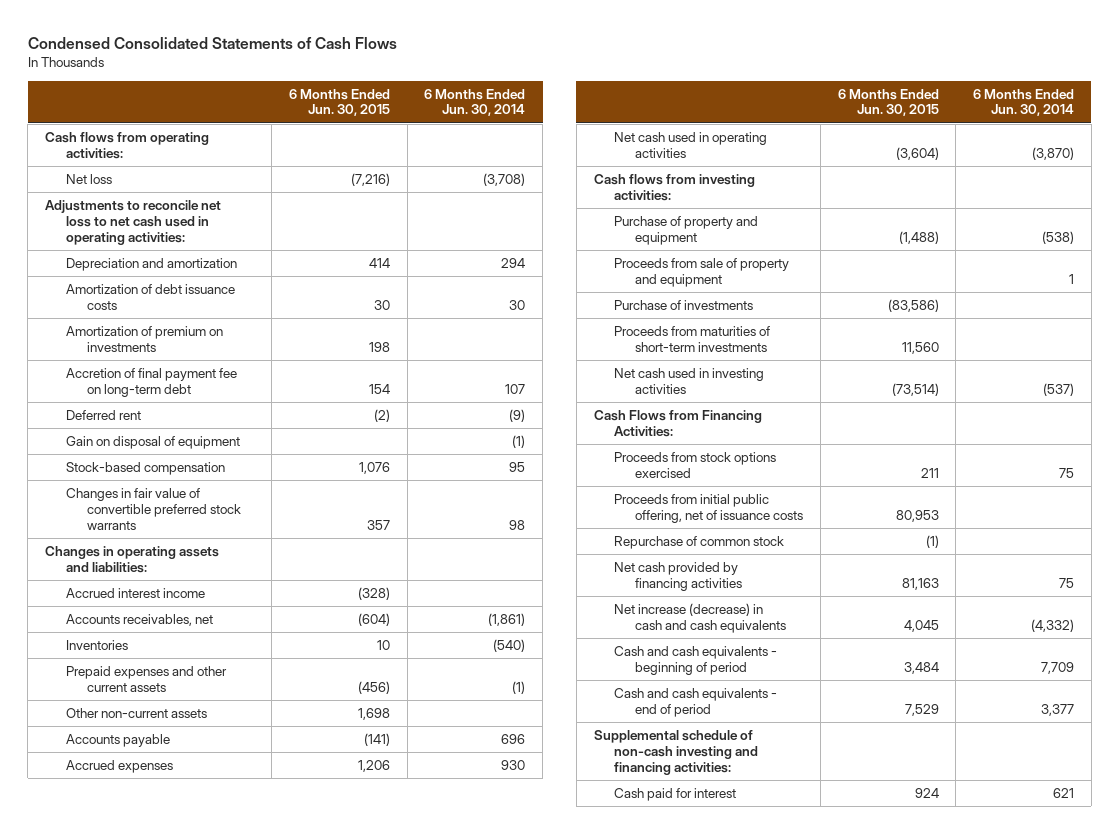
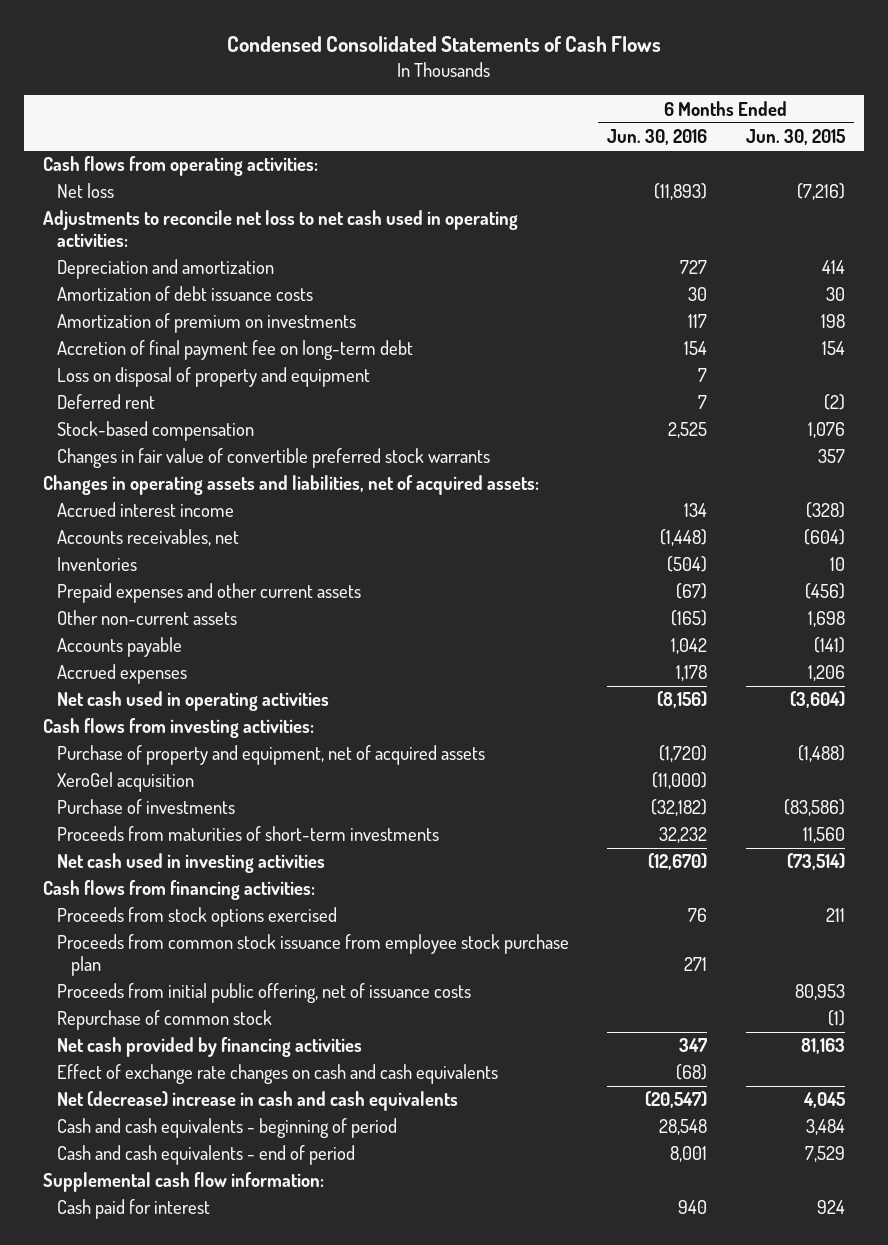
[424,88,526,117] 6 Months Ended Jun. 30, 2014 -> none
none -> [607,129,708,146] Jun. 30, 2016
none -> [56,367,370,388] Loss on disposal of property and equipment
[65,436,240,450] Gain on disposal of equipment -> none
[45,546,220,573] Changes in operating assets and liabilities: -> [42,475,539,496] Changes in operating assets and liabilities, net of acquired assets:
[614,258,790,287] Proceeds from sale of property and equipment -> none
[614,216,759,245] Purchase of property and equipment -> [56,745,485,766] Purchase of property and equipment, net of acquired assets
none -> [56,772,194,793] XeroGel acquisition
[593,410,762,437] Cash Flows from Financing Activities: -> [42,880,315,901] Cash flows from financing activities:
none -> [56,934,569,976] Proceeds from common stock issuance from employee stock purchase plan
none -> [56,1064,498,1085] Effect of exchange rate changes on cash and cash equivalents
[614,603,787,633] Net increase (decrease) in cash and cash equivalents -> [56,1091,458,1112] Net (decrease) increase in cash and cash equivalents
[593,730,759,775] Supplemental schedule of non-cash investing and financing activities: -> none
none -> [42,1172,324,1193] Supplemental cash flow information:

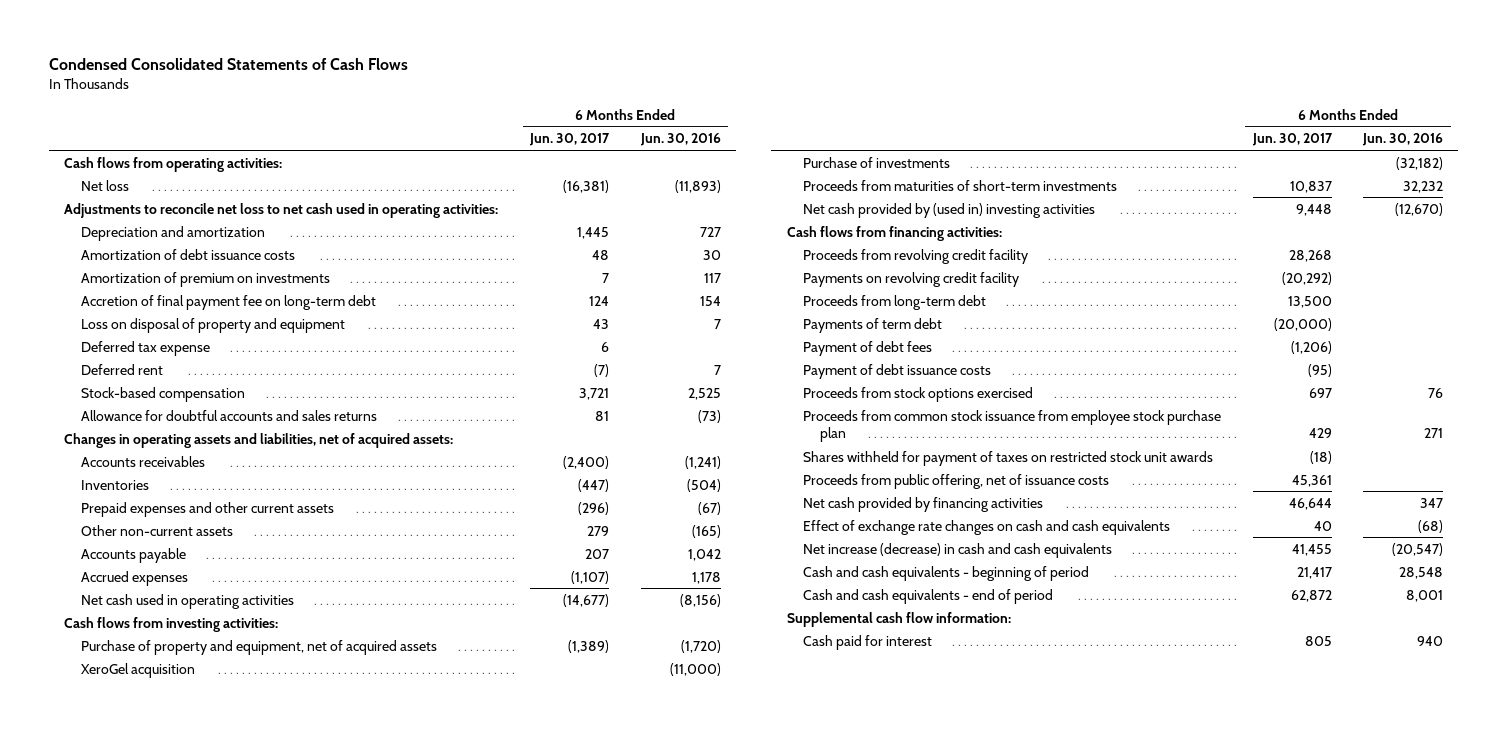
[745,129,845,146] Jun. 30, 2015 -> none
none -> [529,133,611,147] Jun. 30, 2017
none -> [81,340,211,356] Deferred tax expense
[56,448,490,469] Changes in fair value of convertible preferred stock warrants -> none
none -> [81,409,378,421] Allowance for doubtful accounts and sales returns
[56,502,234,518] Accrued interest income -> none
[56,529,239,547] Accounts receivables, net -> [81,455,206,467] Accounts receivables
[660,529,708,547] (1,448) -> [684,455,721,469] (1,241)
[56,853,325,874] Net cash used in investing activities -> [803,202,1096,218] Net cash provided by (used in) investing activities
none -> [803,248,1029,264] Proceeds from revolving credit facility
none -> [803,271,1020,287] Payments on revolving credit facility
none -> [803,294,987,310] Proceeds from long-term debt
none -> [803,317,943,333] Payments of term debt
none -> [803,340,933,356] Payment of debt fees
none -> [803,363,992,379] Payment of debt issuance costs
[56,1010,272,1031] Repurchase of common stock -> none
none -> [803,450,1214,466] Shares withheld for payment of taxes on restricted stock unit awards
[56,983,471,1004] Proceeds from initial public offering, net of issuance costs -> [803,473,1110,489] Proceeds from public offering, net of issuance costs
[56,1091,458,1112] Net (decrease) increase in cash and cash equivalents -> [803,542,1113,558] Net increase (decrease) in cash and cash equivalents

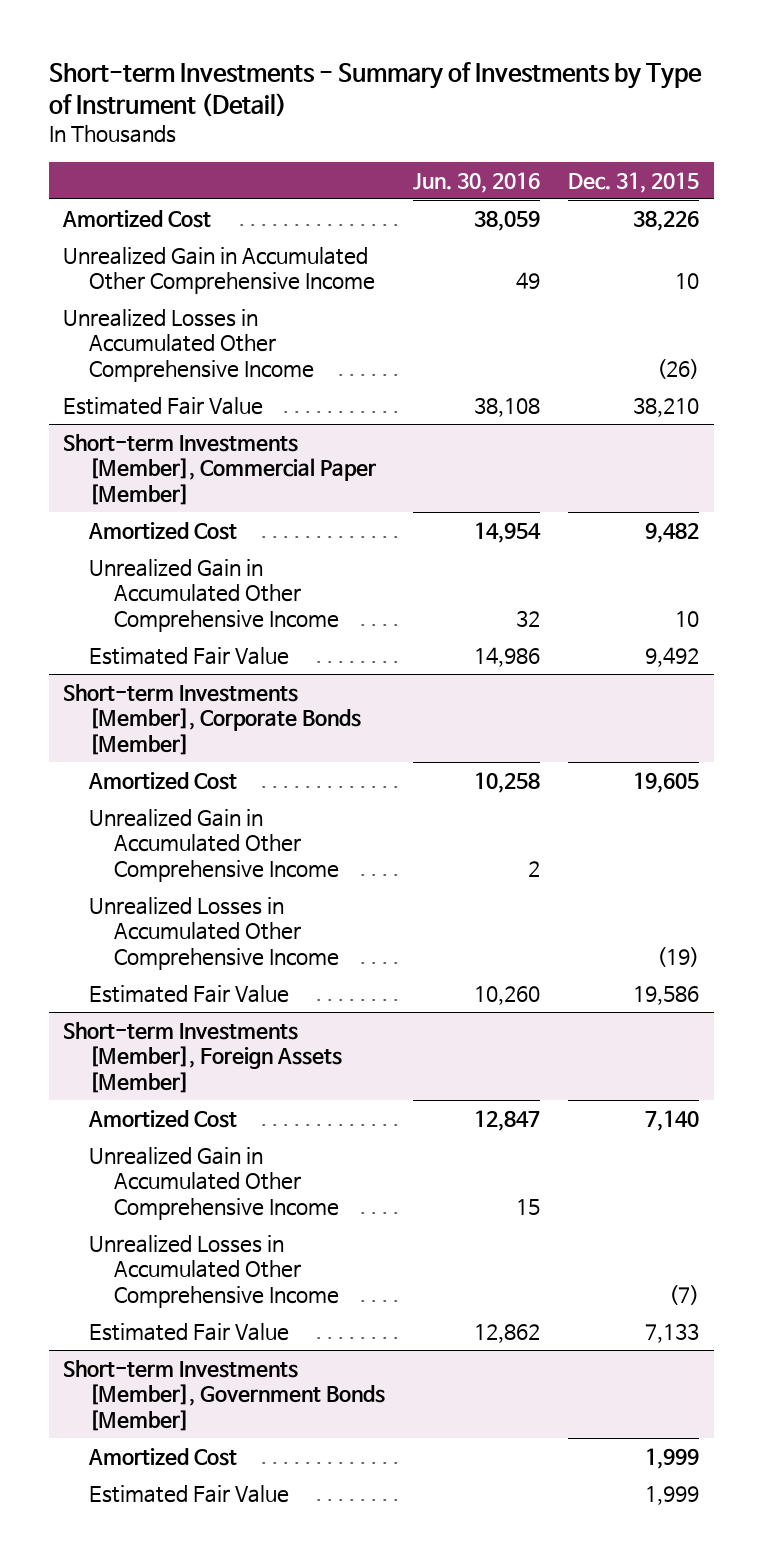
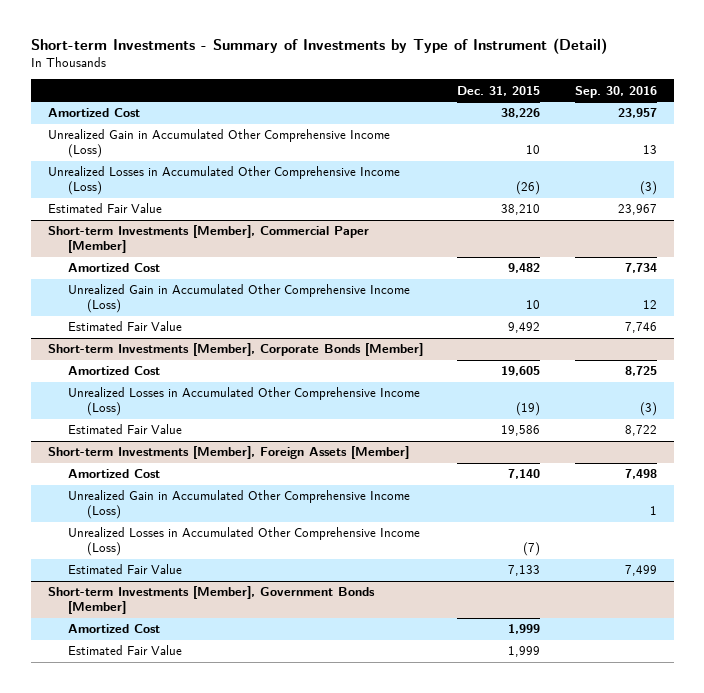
[413,171,541,193] Jun. 30, 2016 -> none
none -> [574,85,657,98] Sep. 30, 2016
[63,246,375,295] Unrealized Gain in Accumulated Other Comprehensive Income -> [47,129,390,159] Unrealized Gain in Accumulated Other Comprehensive Income (Loss)
[63,308,314,382] Unrealized Losses in Accumulated Other Comprehensive Income -> [47,166,400,196] Unrealized Losses in Accumulated Other Comprehensive Income (Loss)
[88,558,340,632] Unrealized Gain in Accumulated Other Comprehensive Income -> [67,284,410,314] Unrealized Gain in Accumulated Other Comprehensive Income (Loss)
[88,808,340,882] Unrealized Gain in Accumulated Other Comprehensive Income -> none
[88,896,340,970] Unrealized Losses in Accumulated Other Comprehensive Income -> [67,387,420,417] Unrealized Losses in Accumulated Other Comprehensive Income (Loss)
[88,1146,340,1220] Unrealized Gain in Accumulated Other Comprehensive Income -> [67,490,410,520] Unrealized Gain in Accumulated Other Comprehensive Income (Loss)
[88,1234,340,1308] Unrealized Losses in Accumulated Other Comprehensive Income -> [67,527,420,557] Unrealized Losses in Accumulated Other Comprehensive Income (Loss)

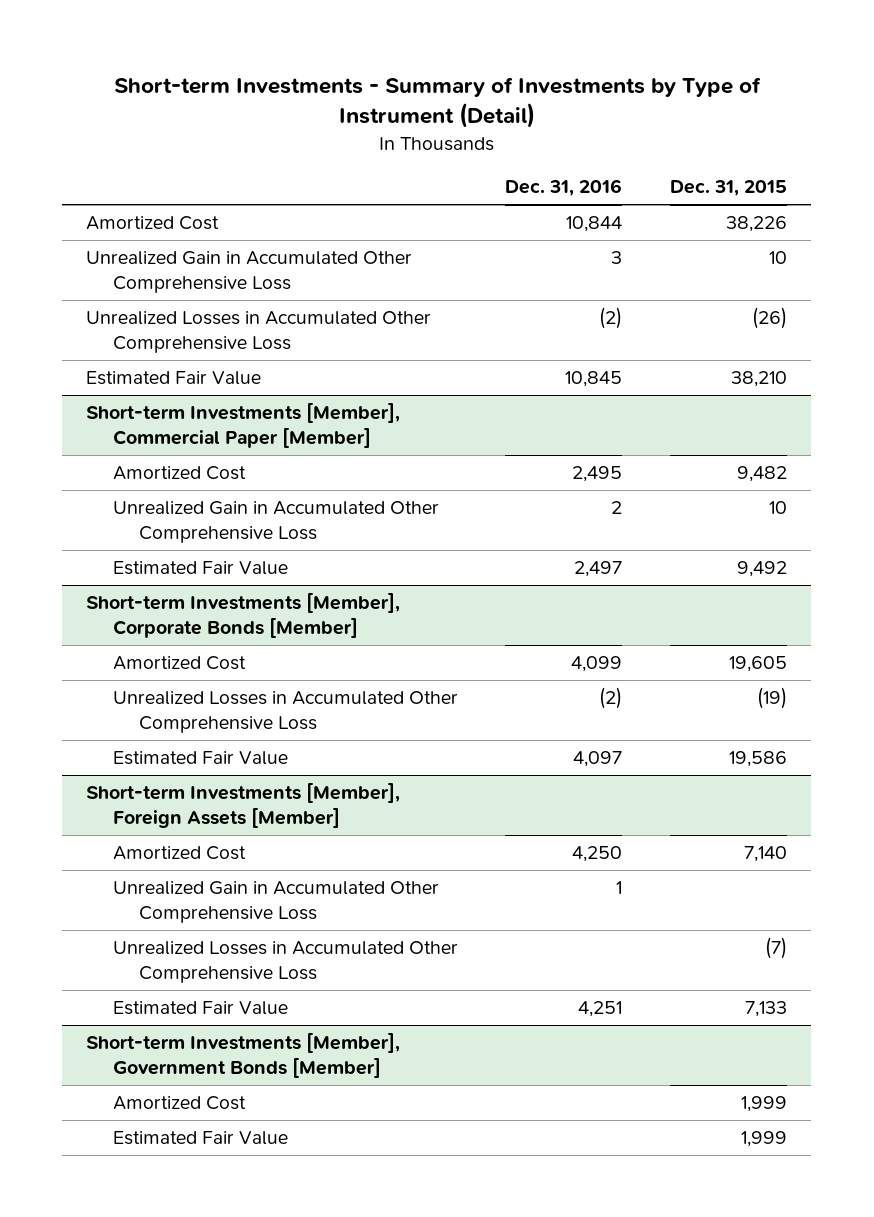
[574,85,657,98] Sep. 30, 2016 -> none
none -> [505,179,623,197] Dec. 31, 2016
[47,129,390,159] Unrealized Gain in Accumulated Other Comprehensive Income (Loss) -> [86,251,413,294] Unrealized Gain in Accumulated Other Comprehensive Loss
[47,166,400,196] Unrealized Losses in Accumulated Other Comprehensive Income (Loss) -> [86,311,432,354] Unrealized Losses in Accumulated Other Comprehensive Loss
[67,284,410,314] Unrealized Gain in Accumulated Other Comprehensive Income (Loss) -> [112,501,439,544] Unrealized Gain in Accumulated Other Comprehensive Loss
[67,387,420,417] Unrealized Losses in Accumulated Other Comprehensive Income (Loss) -> [112,691,458,734] Unrealized Losses in Accumulated Other Comprehensive Loss
[67,490,410,520] Unrealized Gain in Accumulated Other Comprehensive Income (Loss) -> [112,881,439,924] Unrealized Gain in Accumulated Other Comprehensive Loss
[67,527,420,557] Unrealized Losses in Accumulated Other Comprehensive Income (Loss) -> [112,941,458,984] Unrealized Losses in Accumulated Other Comprehensive Loss

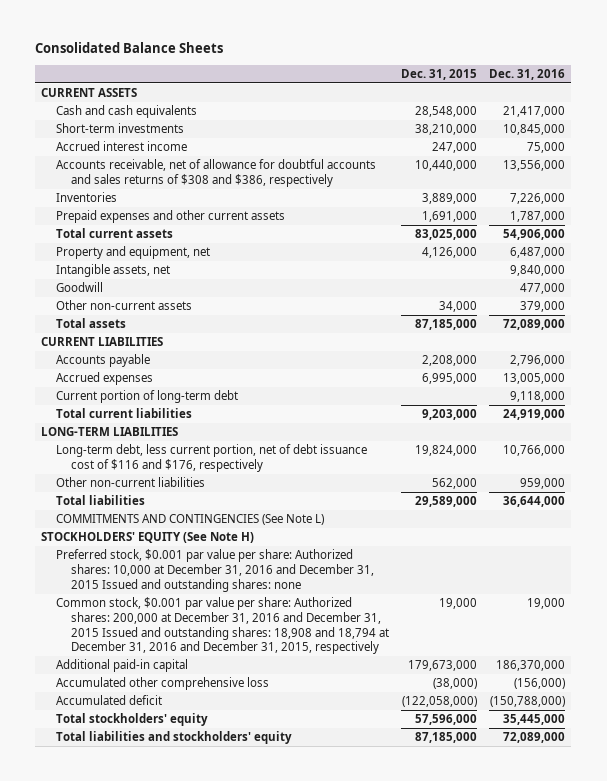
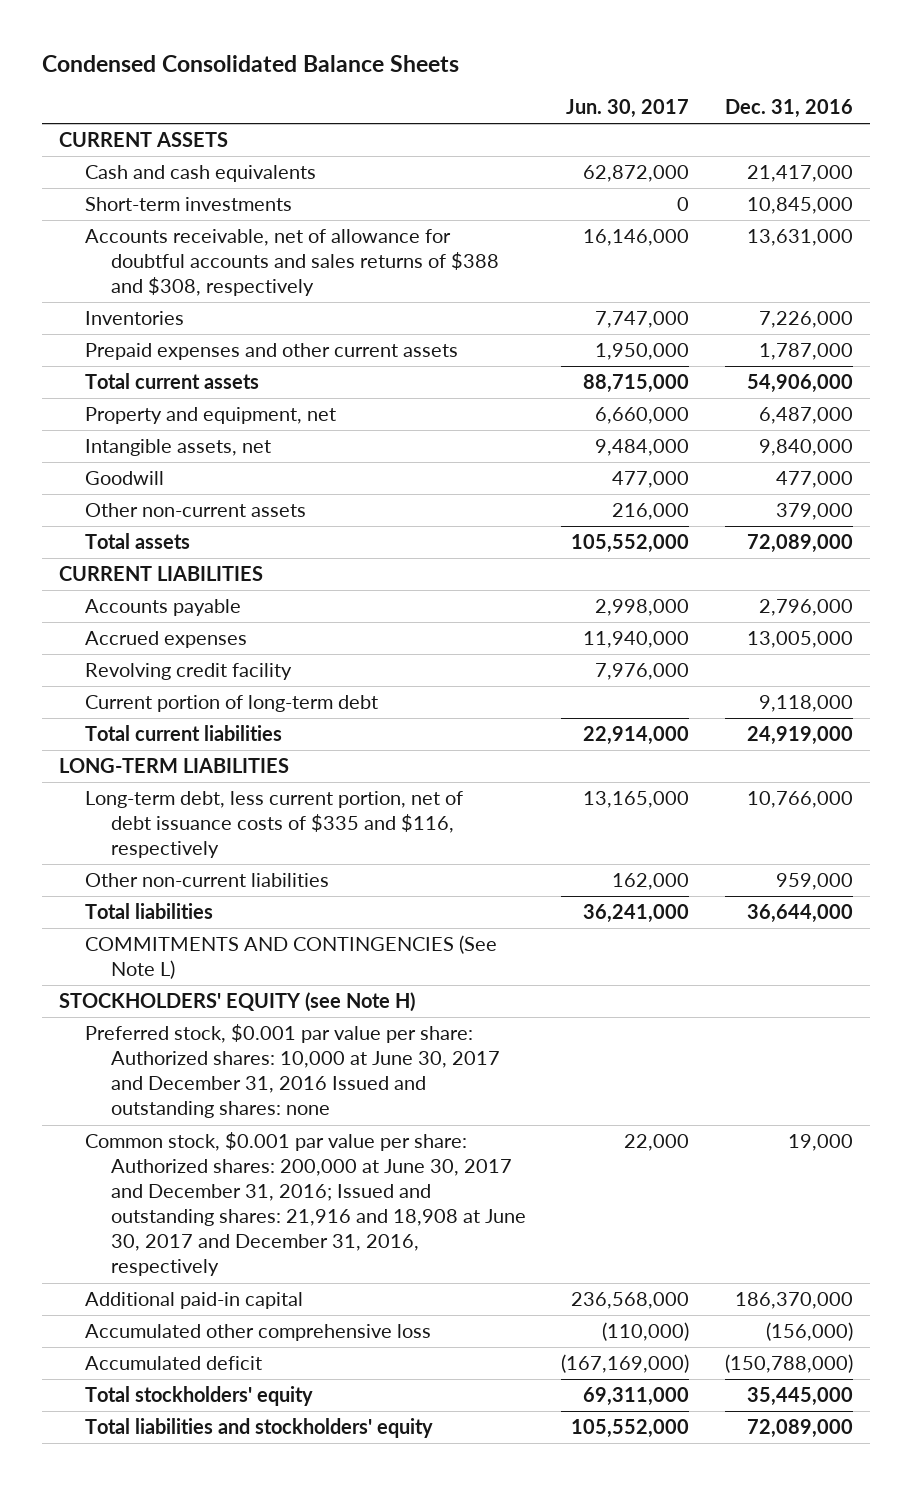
[35,42,224,54] Consolidated Balance Sheets -> [41,54,459,72] Condensed Consolidated Balance Sheets
[401,68,478,80] Dec. 31, 2015 -> none
none -> [566,99,690,119] Jun. 30, 2017
[56,141,188,152] Accrued interest income -> none
[56,159,377,187] Accounts receivable, net of allowance for doubtful accounts and sales returns of $308 and $386, respectively -> [85,229,500,297] Accounts receivable, net of allowance for doubtful accounts and sales returns of $388 and $308, respectively
[503,160,566,172] 13,556,000 -> [746,229,853,247] 13,631,000
none -> [85,663,293,681] Revolving credit facility
[56,444,368,472] Long-term debt, less current portion, net of debt issuance cost of $116 and $176, respectively -> [85,791,464,859] Long-term debt, less current portion, net of debt issuance costs of $335 and $116, respectively
[41,532,255,544] STOCKHOLDERS' EQUITY (See Note H) -> [59,992,416,1013] STOCKHOLDERS' EQUITY (see Note H)
[56,549,374,592] Preferred stock, $0.001 par value per share: Authorized shares: 10,000 at December 31, 2016 and December 31, 2015 Issued and outstanding shares: none -> [85,1024,501,1119] Preferred stock, $0.001 par value per share: Authorized shares: 10,000 at June 30, 2017 and December 31, 2016 Issued and outstanding shares: none
[56,597,389,655] Common stock, $0.001 par value per share: Authorized shares: 200,000 at December 31, 2016 and December 31, 2015 Issued and outstanding shares: 18,908 and 18,794 at December 31, 2016 and December 31, 2015, respectively -> [85,1132,527,1277] Common stock, $0.001 par value per share: Authorized shares: 200,000 at June 30, 2017 and December 31, 2016; Issued and outstanding shares: 21,916 and 18,908 at June 30, 2017 and December 31, 2016, respectively

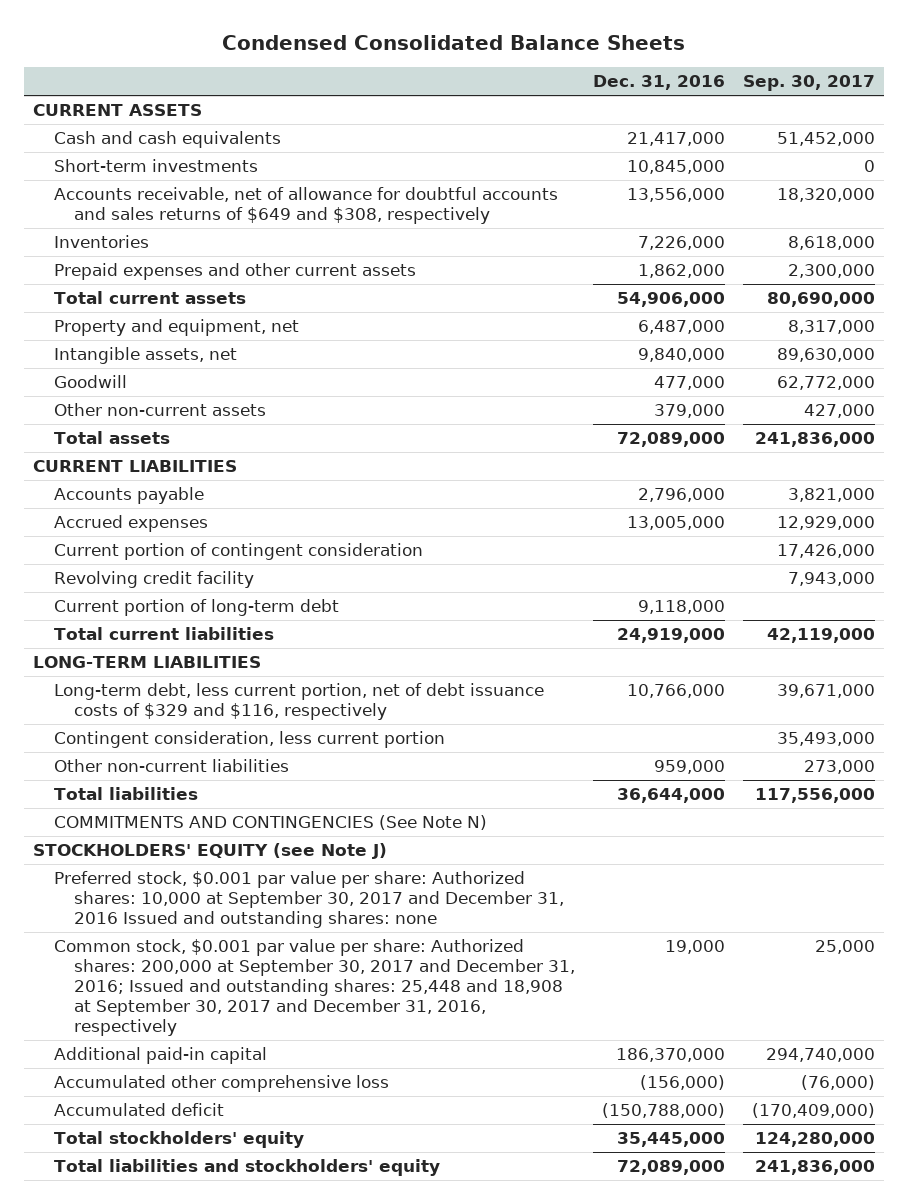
[566,99,690,119] Jun. 30, 2017 -> none
none -> [743,75,876,92] Sep. 30, 2017
[85,229,500,297] Accounts receivable, net of allowance for doubtful accounts and sales returns of $388 and $308, respectively -> [53,187,558,225] Accounts receivable, net of allowance for doubtful accounts and sales returns of $649 and $308, respectively
[746,229,853,247] 13,631,000 -> [627,188,726,203] 13,556,000
[758,343,853,361] 1,787,000 -> [638,264,726,279] 1,862,000
none -> [53,543,423,561] Current portion of contingent consideration
[85,791,464,859] Long-term debt, less current portion, net of debt issuance costs of $335 and $116, respectively -> [53,683,544,721] Long-term debt, less current portion, net of debt issuance costs of $329 and $116, respectively
none -> [53,731,445,749] Contingent consideration, less current portion
[85,935,498,980] COMMITMENTS AND CONTINGENCIES (See Note L) -> [53,815,487,831] COMMITMENTS AND CONTINGENCIES (See Note N)
[59,992,416,1013] STOCKHOLDERS' EQUITY (see Note H) -> [33,843,388,860] STOCKHOLDERS' EQUITY (see Note J)
[85,1024,501,1119] Preferred stock, $0.001 par value per share: Authorized shares: 10,000 at June 30, 2017 and December 31, 2016 Issued and outstanding shares: none -> [53,871,564,929] Preferred stock, $0.001 par value per share: Authorized shares: 10,000 at September 30, 2017 and December 31, 2016 Issued and outstanding shares: none
[85,1132,527,1277] Common stock, $0.001 par value per share: Authorized shares: 200,000 at June 30, 2017 and December 31, 2016; Issued and outstanding shares: 21,916 and 18,908 at June 30, 2017 and December 31, 2016, respectively -> [53,939,575,1037] Common stock, $0.001 par value per share: Authorized shares: 200,000 at September 30, 2017 and December 31, 2016; Issued and outstanding shares: 25,448 and 18,908 at September 30, 2017 and December 31, 2016, respectively

